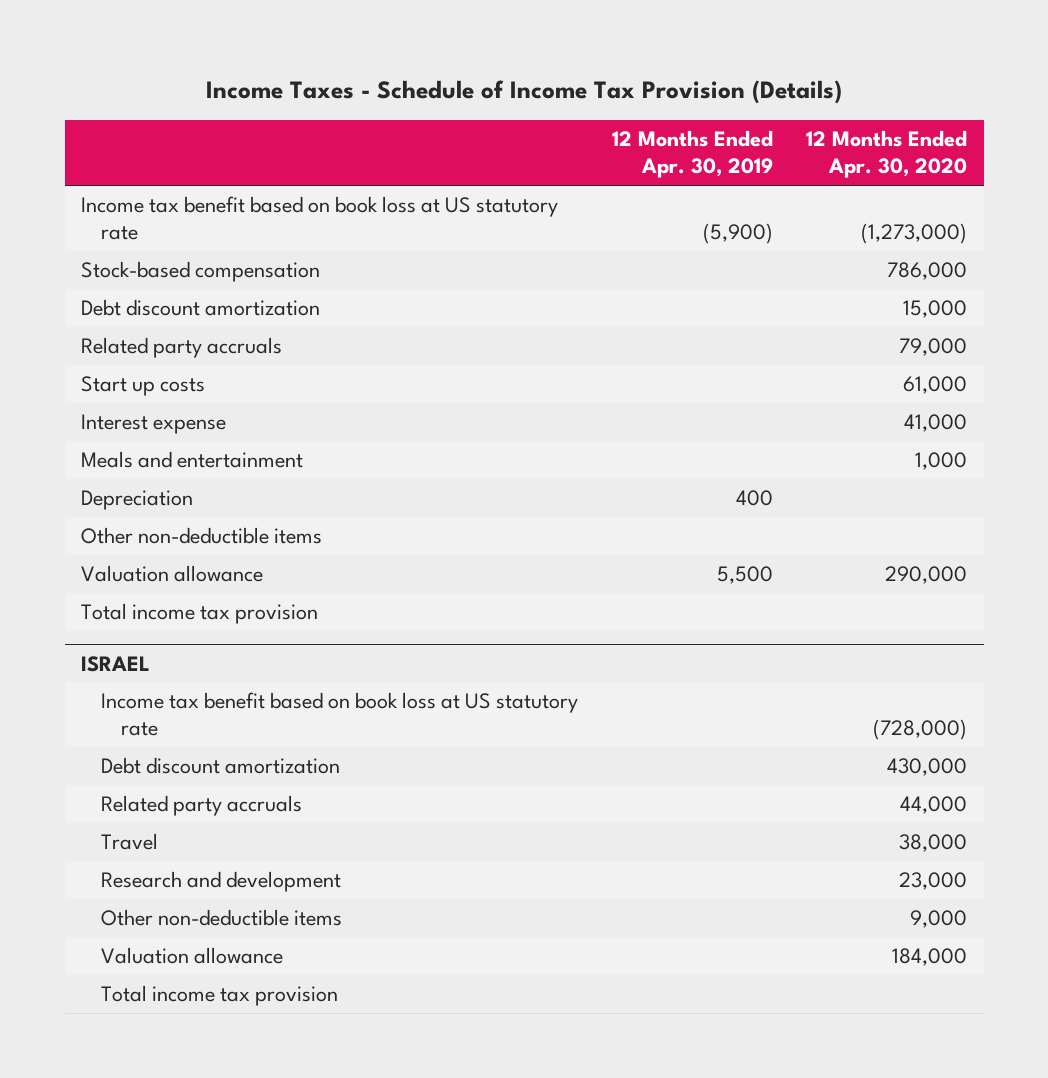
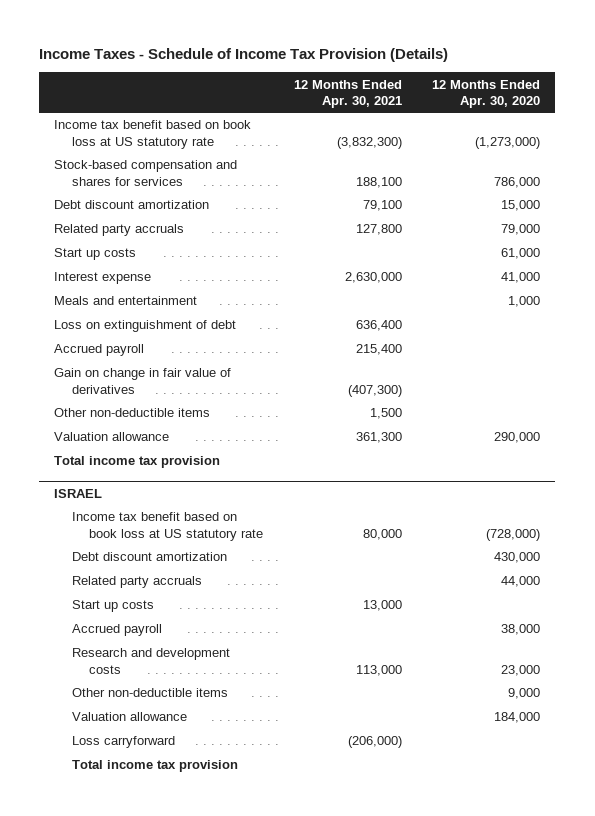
[611,130,773,179] 12 Months Ended Apr. 30, 2019 -> none
none -> [293,79,402,108] 12 Months Ended Apr. 30, 2021
[81,261,321,283] Stock-based compensation -> [54,160,238,186] Stock-based compensation and shares for services
[81,490,194,511] Depreciation -> none
none -> [54,320,237,333] Loss on extinguishment of debt
none -> [54,344,145,357] Accrued payroll
none -> [54,368,232,394] Gain on change in fair value of derivatives
[101,833,159,851] Travel -> none
none -> [71,600,154,613] Start up costs
none -> [71,624,162,637] Accrued payroll
[101,871,342,893] Research and development -> [71,648,230,674] Research and development costs
none -> [71,736,175,749] Loss carryforward

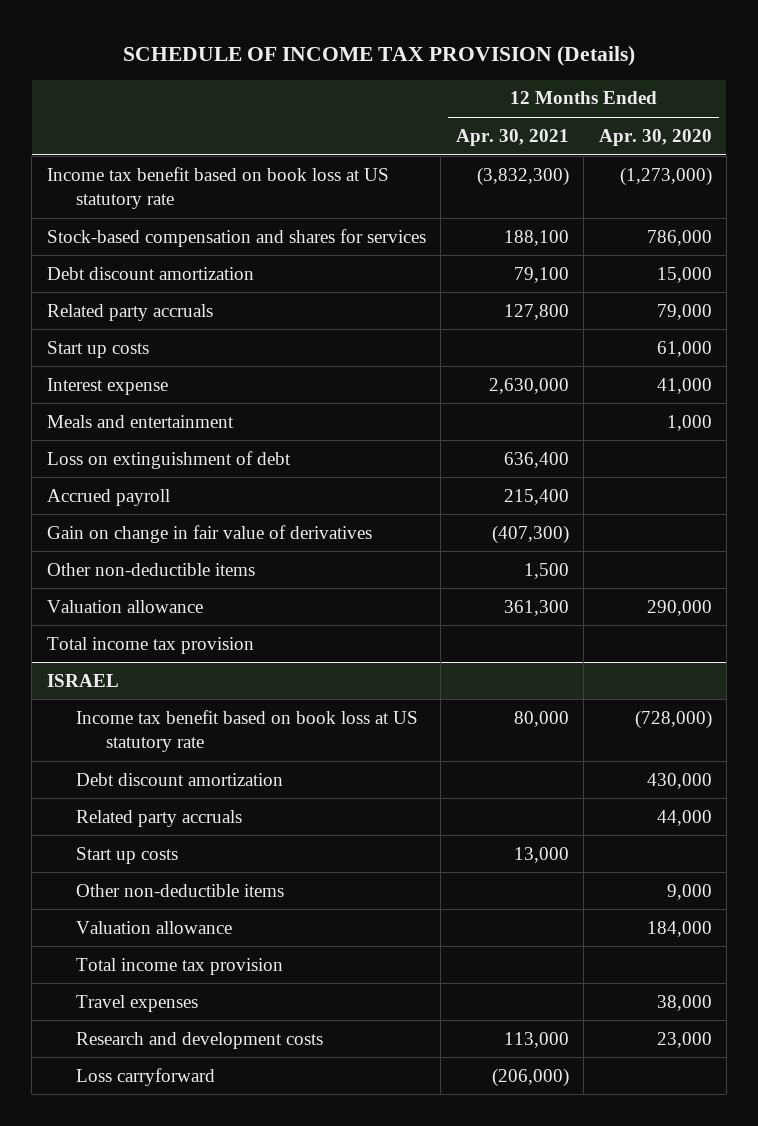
[39,48,449,63] Income Taxes - Schedule of Income Tax Provision (Details) -> [123,45,636,66] SCHEDULE OF INCOME TAX PROVISION (Details)
[71,624,162,637] Accrued payroll -> none
none -> [76,994,199,1012] Travel expenses
[71,648,230,674] Research and development costs -> [76,1031,324,1049] Research and development costs
[71,736,175,749] Loss carryforward -> [76,1067,216,1086] Loss carryforward

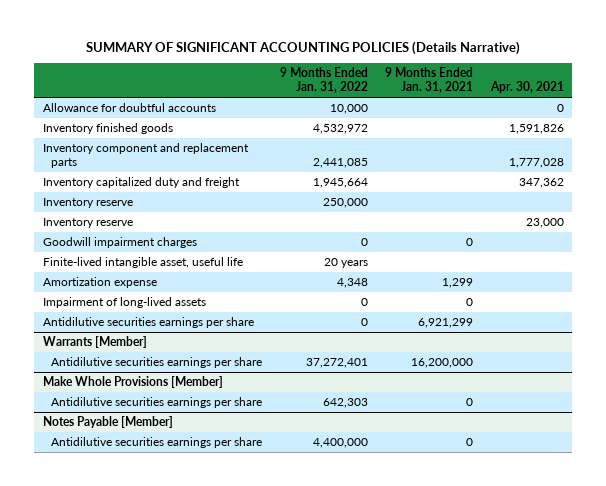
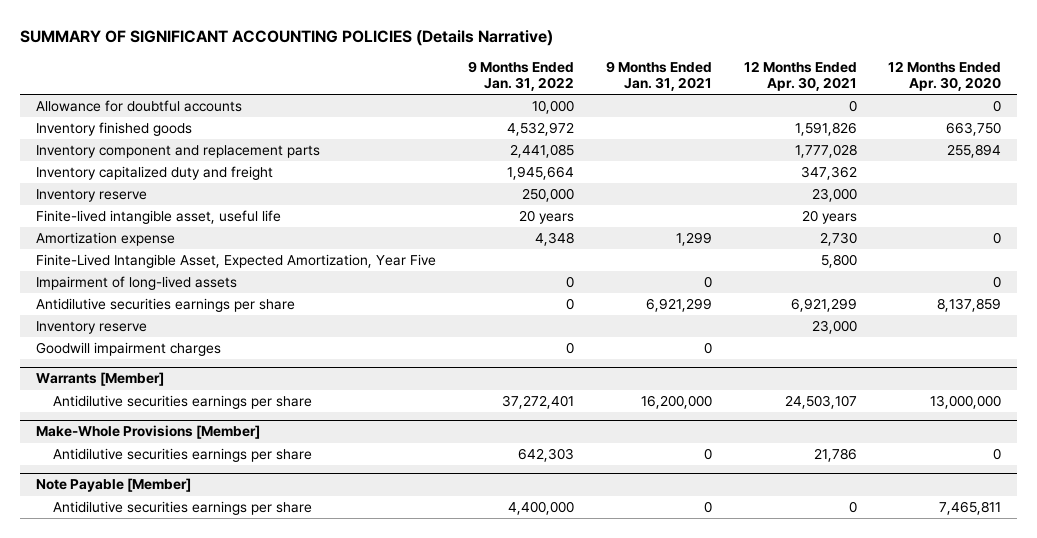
[489,81,564,94] Apr. 30, 2021 -> none
none -> [743,60,857,92] 12 Months Ended Apr. 30, 2021
none -> [888,60,1002,92] 12 Months Ended Apr. 30, 2020
none -> [36,254,437,269] Finite-Lived Intangible Asset, Expected Amortization, Year Five
[42,217,133,228] Inventory reserve -> [36,321,148,335] Inventory reserve
[42,236,197,248] Goodwill impairment charges -> [36,342,222,357] Goodwill impairment charges
[42,375,223,388] Make Whole Provisions [Member] -> [36,425,261,440] Make-Whole Provisions [Member]
[42,415,173,428] Notes Payable [Member] -> [36,478,192,493] Note Payable [Member]

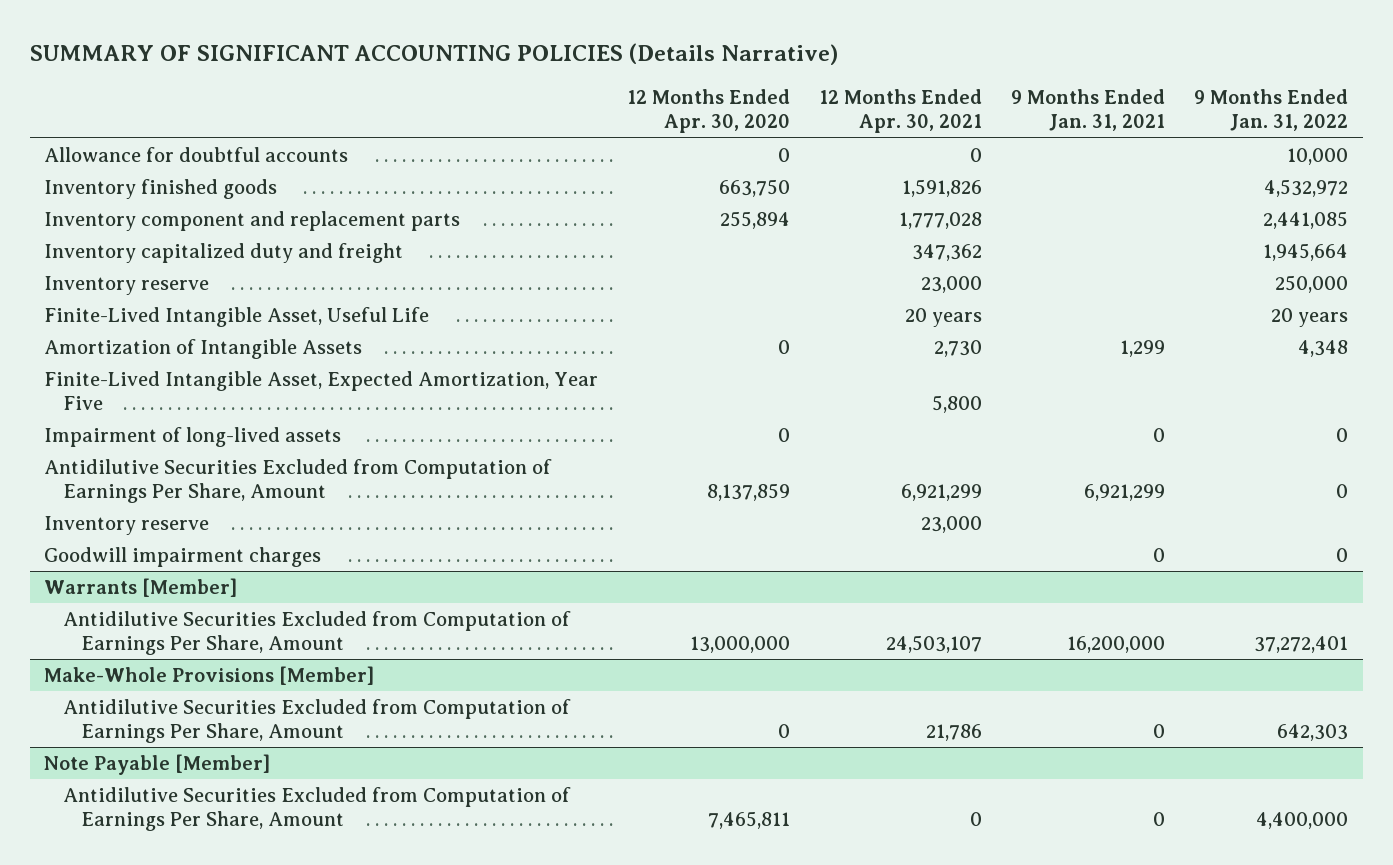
[36,210,282,225] Finite-lived intangible asset, useful life -> [44,307,430,328] Finite-Lived Intangible Asset, Useful Life
[36,232,176,247] Amortization expense -> [44,339,363,360] Amortization of Intangible Assets
[36,298,296,313] Antidilutive securities earnings per share -> [44,459,553,504] Antidilutive Securities Excluded from Computation of Earnings Per Share, Amount
[53,395,313,410] Antidilutive securities earnings per share -> [62,611,571,656] Antidilutive Securities Excluded from Computation of Earnings Per Share, Amount
[53,448,313,463] Antidilutive securities earnings per share -> [62,699,571,744] Antidilutive Securities Excluded from Computation of Earnings Per Share, Amount
[53,501,313,516] Antidilutive securities earnings per share -> [62,787,571,832] Antidilutive Securities Excluded from Computation of Earnings Per Share, Amount

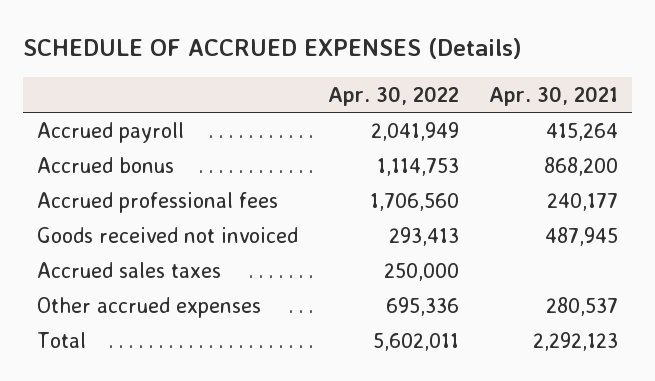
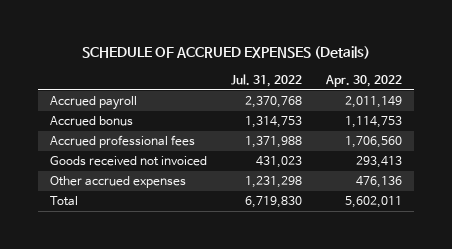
[488,85,618,106] Apr. 30, 2021 -> none
none -> [230,74,302,88] Jul. 31, 2022
[370,121,459,141] 2,041,949 -> [344,96,402,109] 2,011,149
[37,261,222,278] Accrued sales taxes -> none
[385,296,459,316] 695,336 -> [355,176,402,189] 476,136

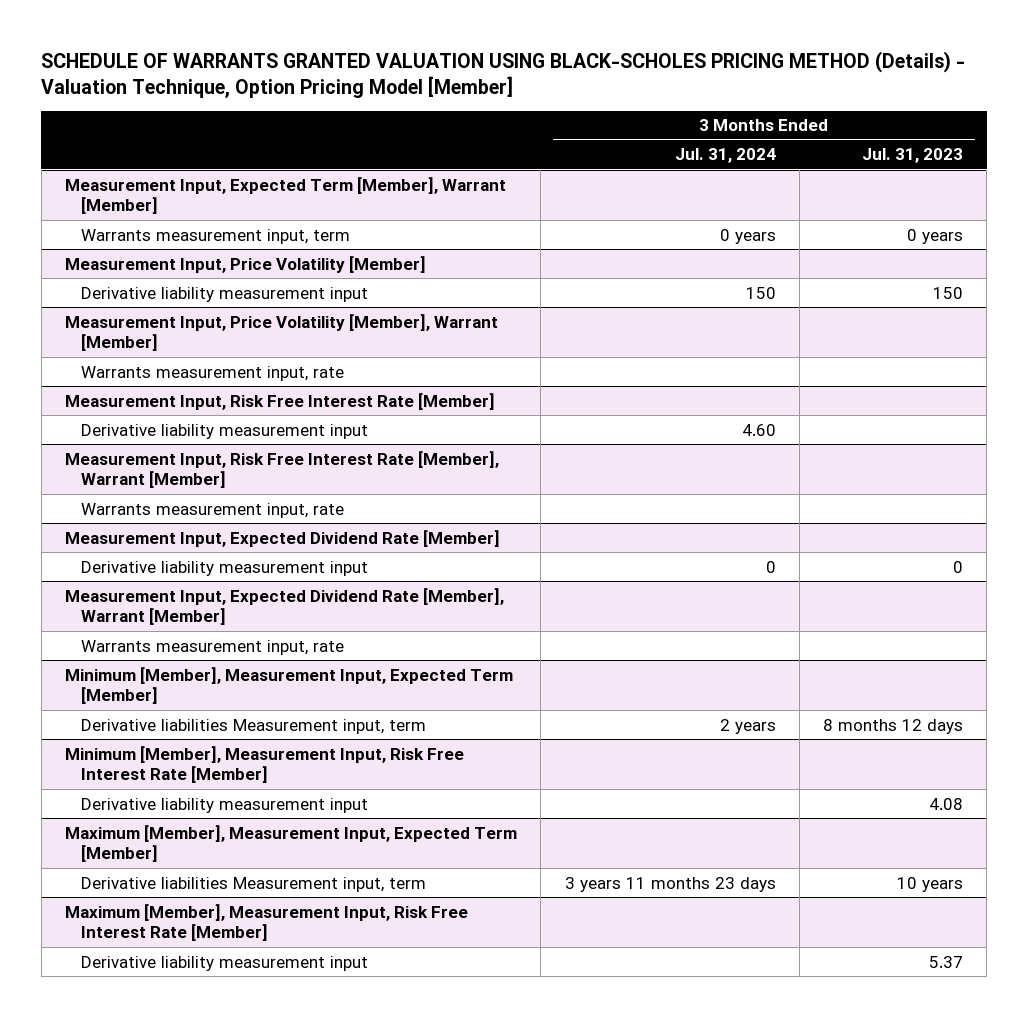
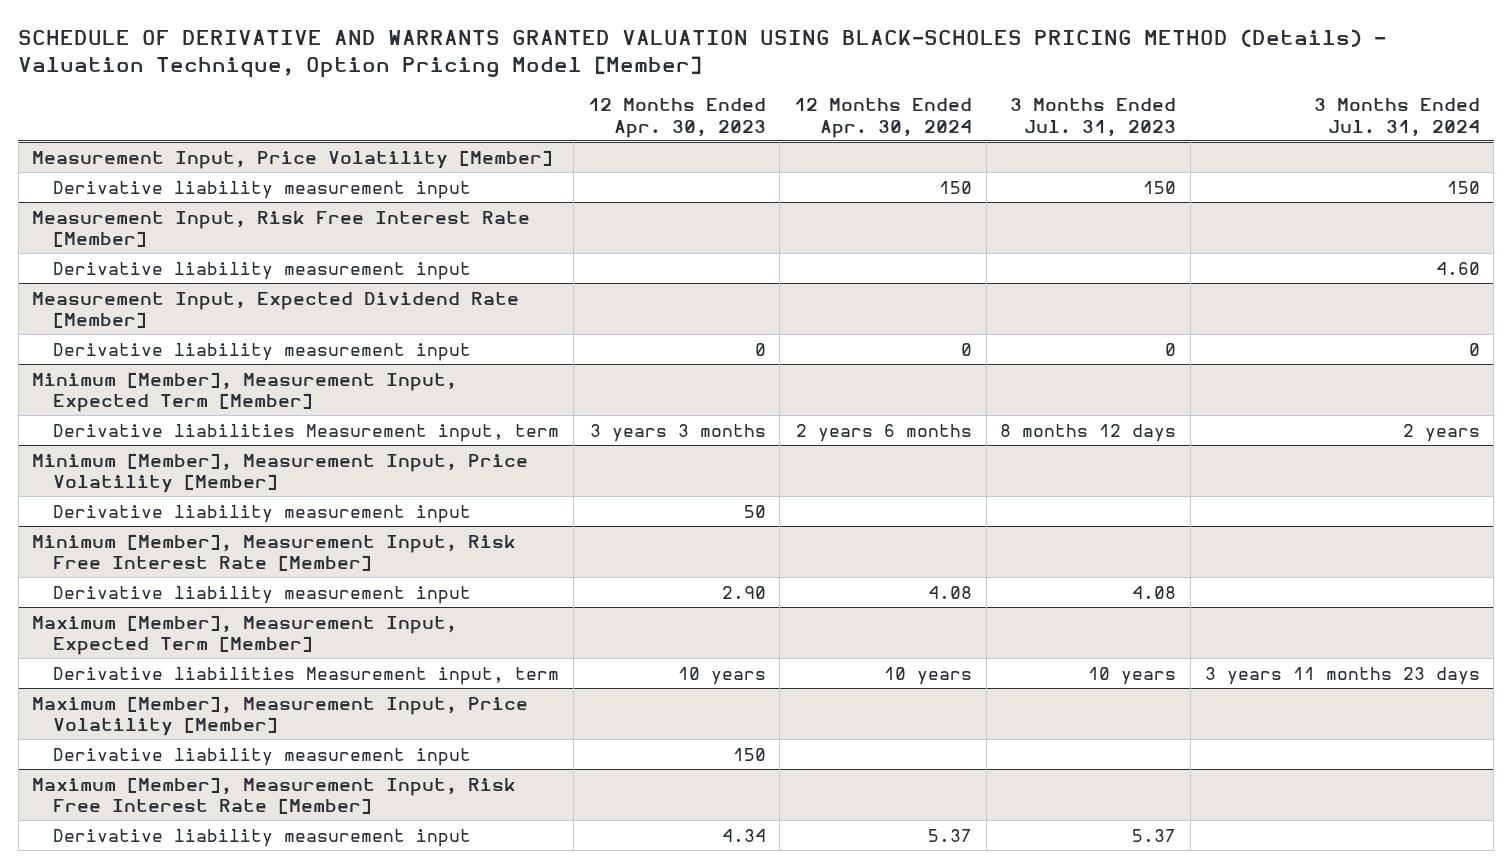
[41,50,966,98] SCHEDULE OF WARRANTS GRANTED VALUATION USING BLACK-SCHOLES PRICING METHOD (Details) - Valuation Technique, Option Pricing Model [Member] -> [18,29,1387,79] SCHEDULE OF DERIVATIVE AND WARRANTS GRANTED VALUATION USING BLACK-SCHOLES PRICING METHOD (Details) - Valuation Technique, Option Pricing Model [Member]
none -> [587,98,766,138] 12 Months Ended Apr. 30, 2023
none -> [794,98,973,138] 12 Months Ended Apr. 30, 2024
[65,176,507,215] Measurement Input, Expected Term [Member], Warrant [Member] -> none
[80,228,350,244] Warrants measurement input, term -> none
[65,313,499,352] Measurement Input, Price Volatility [Member], Warrant [Member] -> none
[80,365,344,381] Warrants measurement input, rate -> none
[65,450,500,489] Measurement Input, Risk Free Interest Rate [Member], Warrant [Member] -> none
[80,502,344,518] Warrants measurement input, rate -> none
[65,587,505,626] Measurement Input, Expected Dividend Rate [Member], Warrant [Member] -> none
[80,639,344,655] Warrants measurement input, rate -> none
none -> [32,452,529,494] Minimum [Member], Measurement Input, Price Volatility [Member]
none -> [53,504,472,523] Derivative liability measurement input
none -> [32,695,529,737] Maximum [Member], Measurement Input, Price Volatility [Member]
none -> [53,747,472,766] Derivative liability measurement input

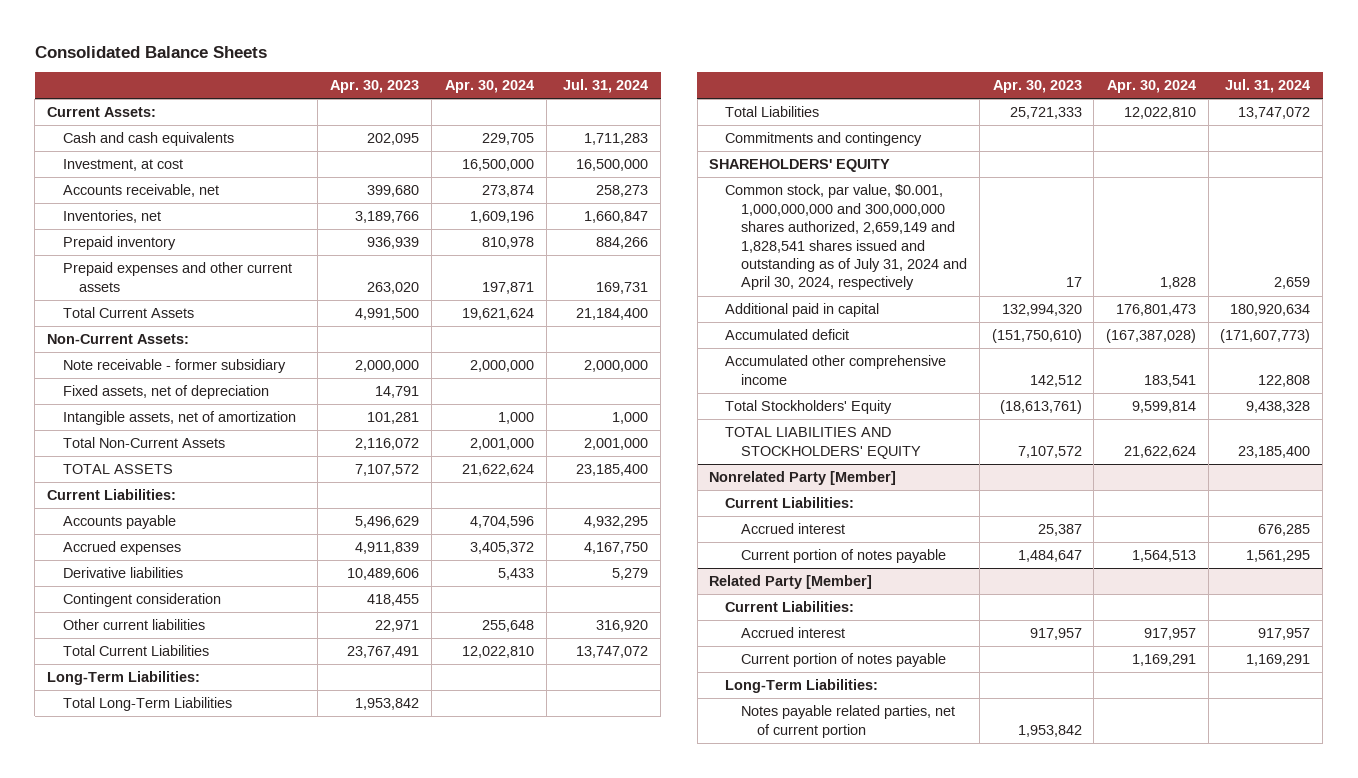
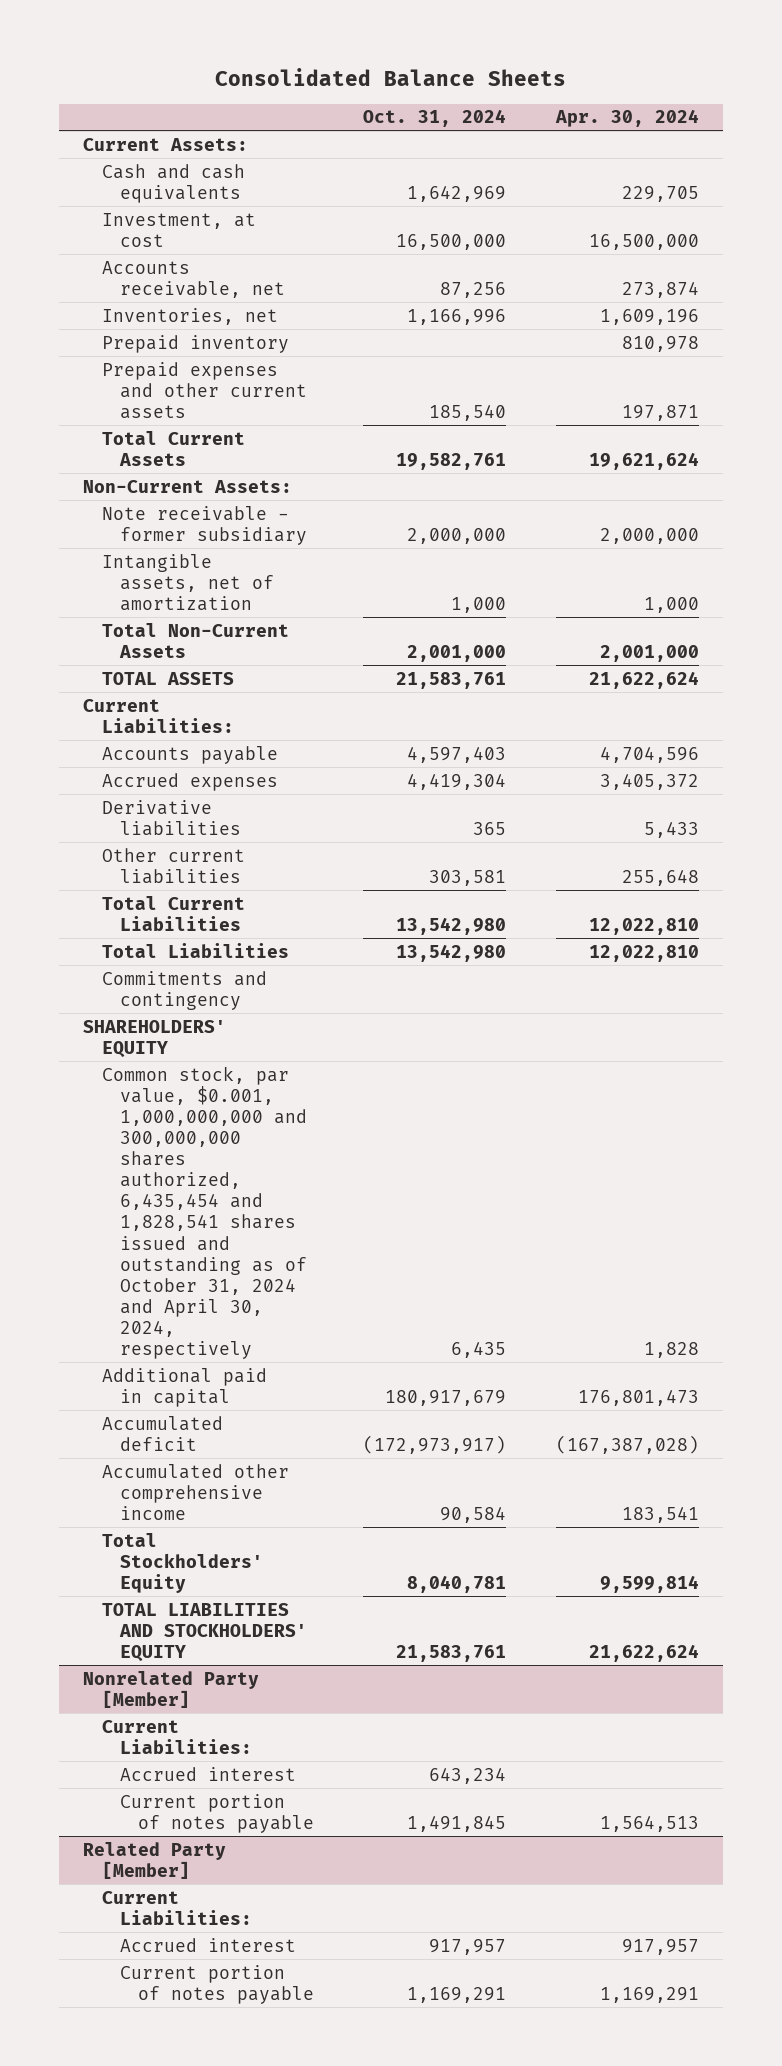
[330,80,420,94] Apr. 30, 2023 -> none
[563,79,649,94] Jul. 31, 2024 -> none
none -> [363,109,507,128] Oct. 31, 2024
[63,385,270,400] Fixed assets, net of depreciation -> none
[63,593,222,608] Contingent consideration -> none
[47,671,201,686] Long-Term Liabilities: -> none
[63,697,233,712] Total Long-Term Liabilities -> none
[725,184,968,291] Common stock, par value, $0.001, 1,000,000,000 and 300,000,000 shares authorized, 2,659,149 and 1,828,541 shares issued and outstanding as of July 31, 2024 and April 30, 2024, respectively -> [101,1065,308,1360] Common stock, par value, $0.001, 1,000,000,000 and 300,000,000 shares authorized, 6,435,454 and 1,828,541 shares issued and outstanding as of October 31, 2024 and April 30, 2024, respectively
[725,679,879,694] Long-Term Liabilities: -> none
[741,705,956,738] Notes payable related parties, net of current portion -> none

